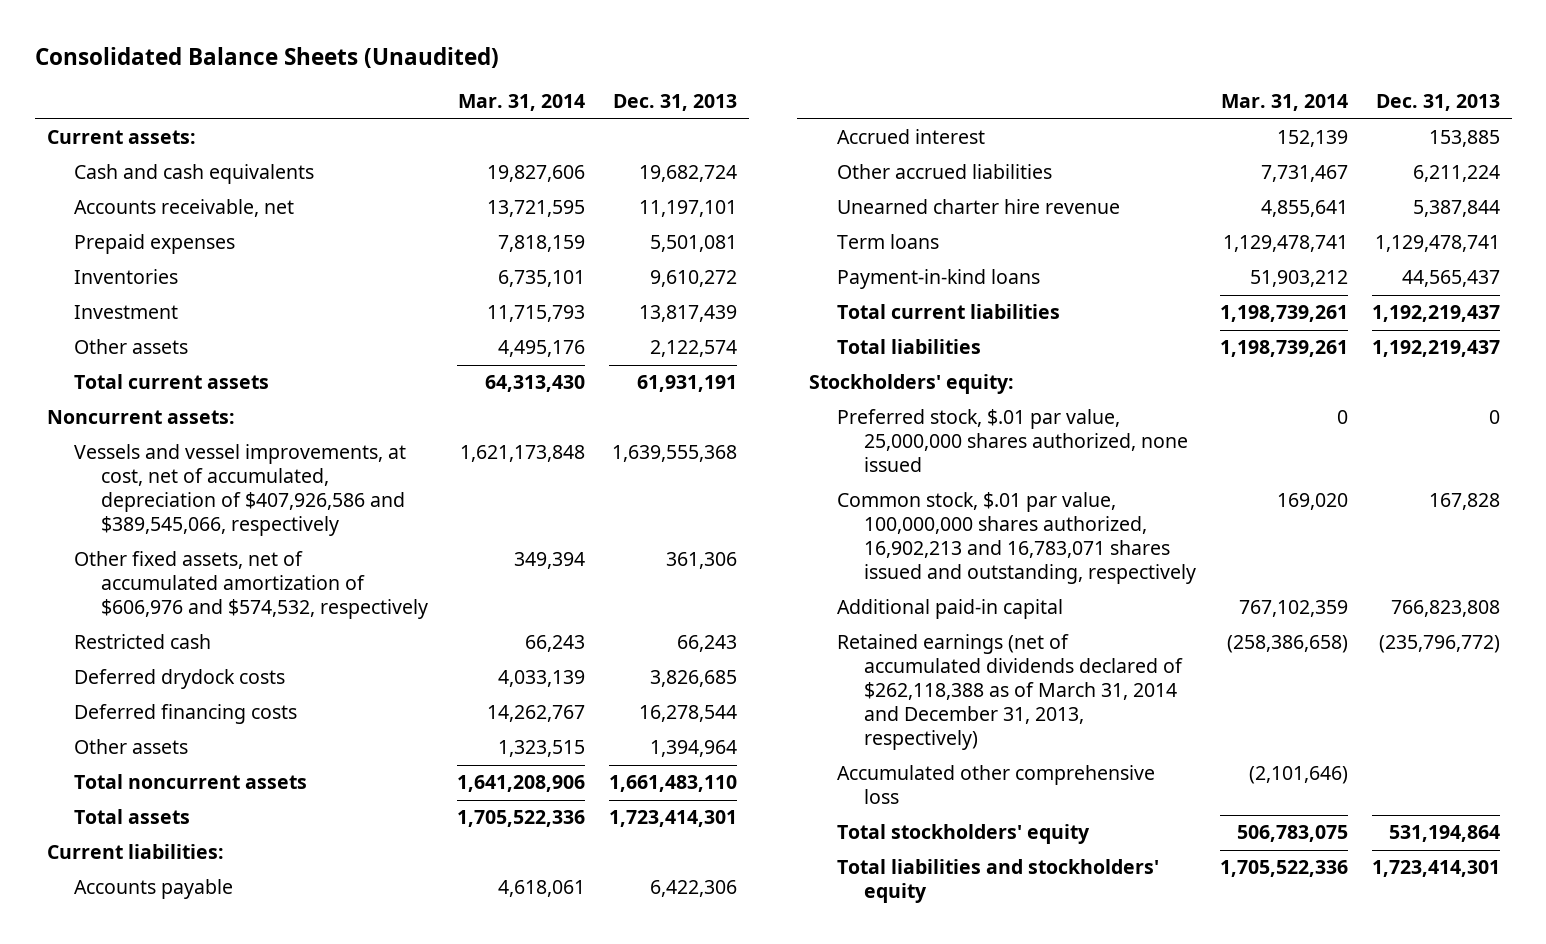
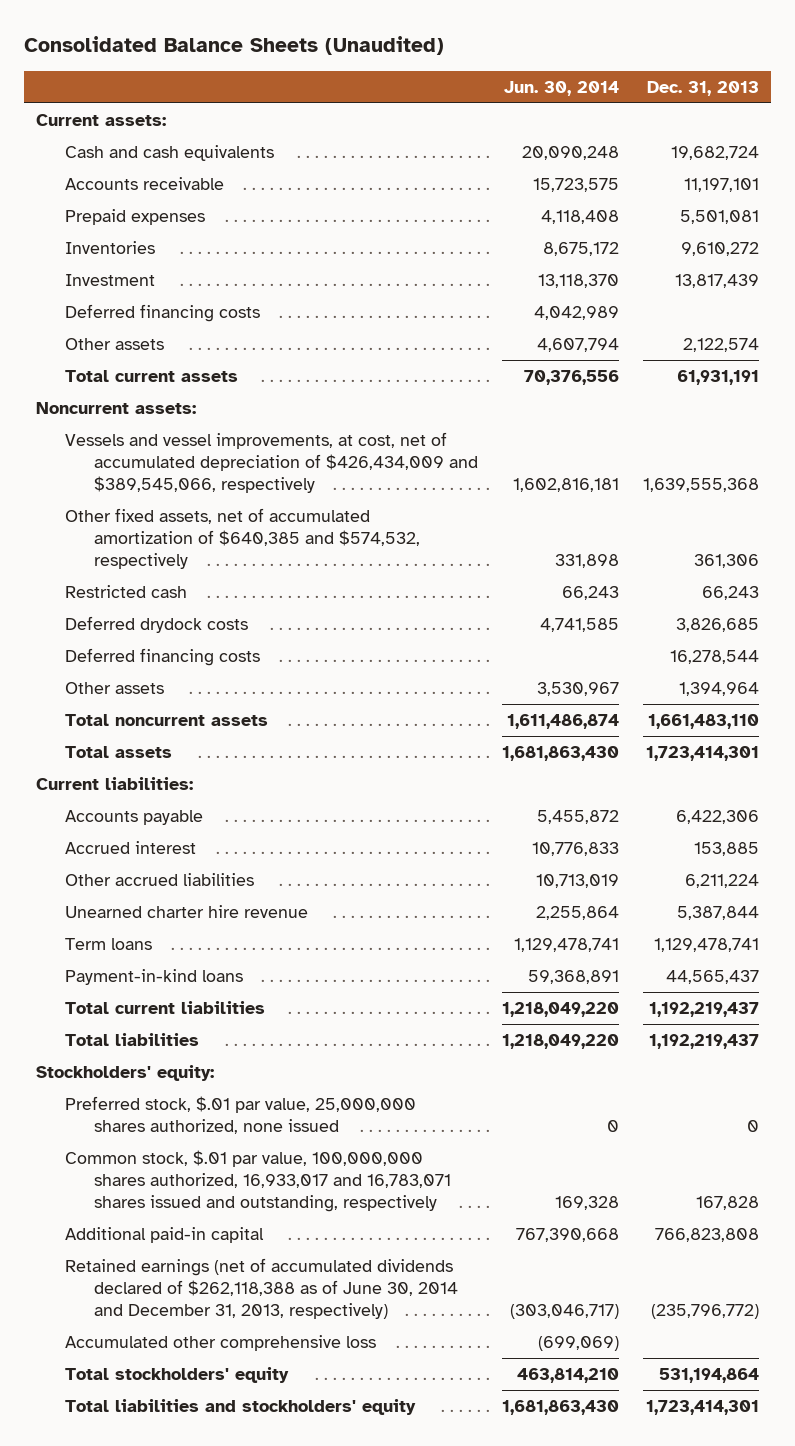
[458,94,586,112] Mar. 31, 2014 -> none
none -> [503,80,619,96] Jun. 30, 2014
[74,199,295,218] Accounts receivable, net -> [65,177,225,191] Accounts receivable
none -> [65,304,261,323] Deferred financing costs
[74,444,407,537] Vessels and vessel improvements, at cost, net of accumulated, depreciation of $407,926,586 and $389,545,066, respectively -> [65,432,478,494] Vessels and vessel improvements, at cost, net of accumulated depreciation of $426,434,009 and $389,545,066, respectively
[74,551,429,620] Other fixed assets, net of accumulated amortization of $606,976 and $574,532, respectively -> [65,508,420,570] Other fixed assets, net of accumulated amortization of $640,385 and $574,532, respectively
[836,492,1197,585] Common stock, $.01 par value, 100,000,000 shares authorized, 16,902,213 and 16,783,071 shares issued and outstanding, respectively -> [65,1150,451,1213] Common stock, $.01 par value, 100,000,000 shares authorized, 16,933,017 and 16,783,071 shares issued and outstanding, respectively
[836,634,1184,751] Retained earnings (net of accumulated dividends declared of $262,118,388 as of March 31, 2014 and December 31, 2013, respectively) -> [65,1258,458,1320] Retained earnings (net of accumulated dividends declared of $262,118,388 as of June 30, 2014 and December 31, 2013, respectively)

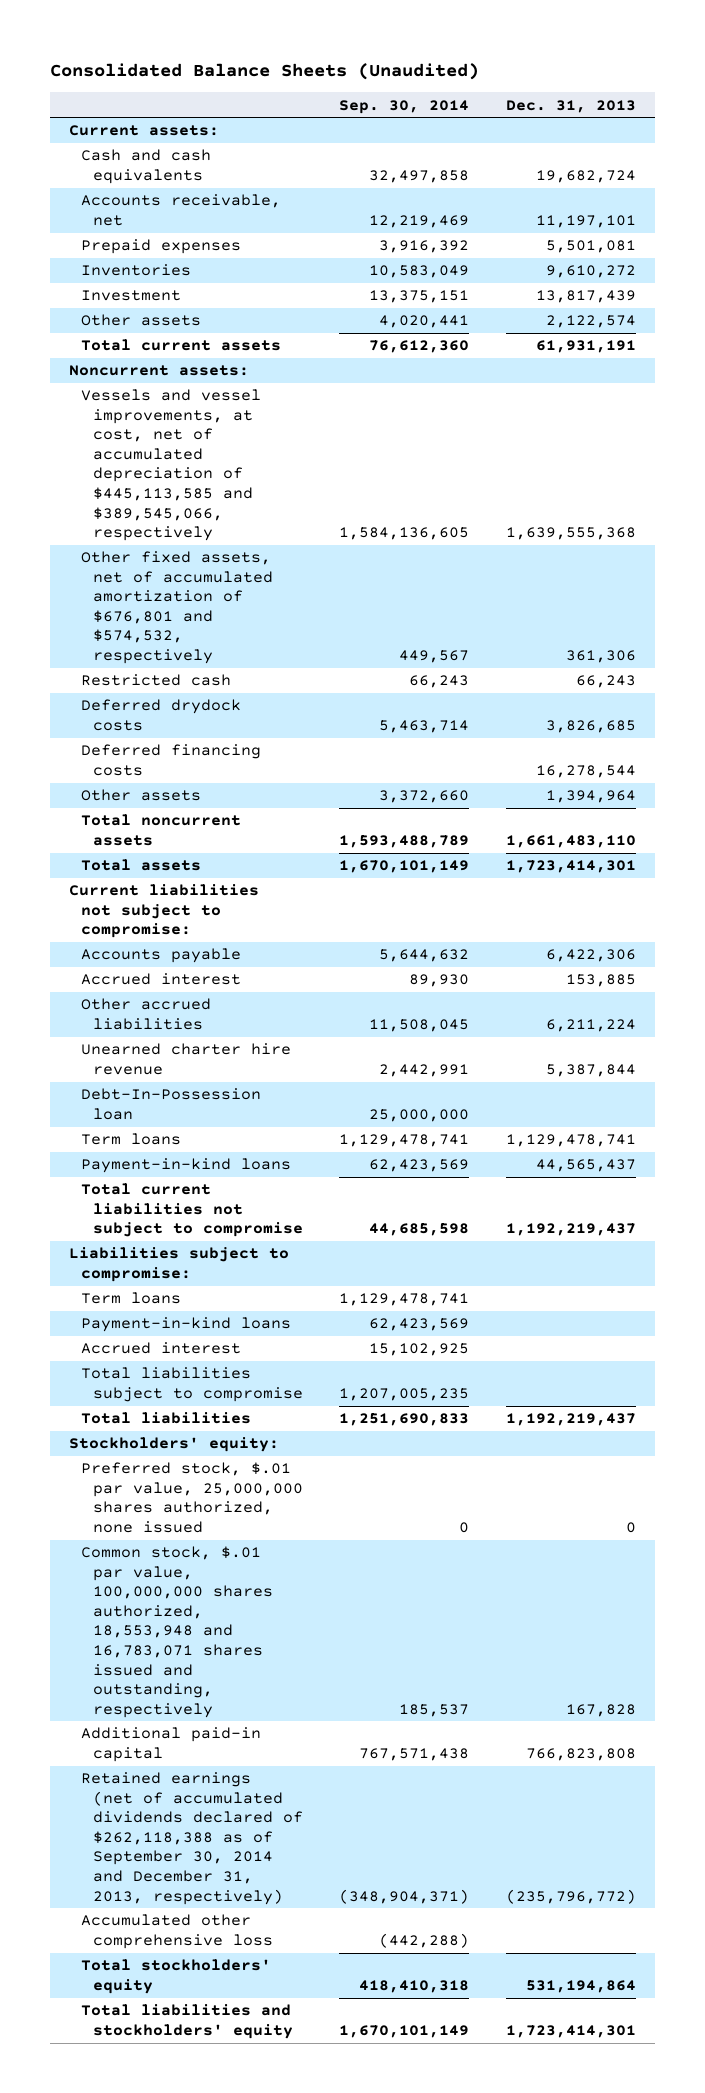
[503,80,619,96] Jun. 30, 2014 -> none
none -> [339,99,470,114] Sep. 30, 2014
[65,177,225,191] Accounts receivable -> [80,194,281,226] Accounts receivable, net
[65,304,261,323] Deferred financing costs -> none
[65,432,478,494] Vessels and vessel improvements, at cost, net of accumulated depreciation of $426,434,009 and $389,545,066, respectively -> [80,389,261,542] Vessels and vessel improvements, at cost, net of accumulated depreciation of $445,113,585 and $389,545,066, respectively
[65,508,420,570] Other fixed assets, net of accumulated amortization of $640,385 and $574,532, respectively -> [80,551,273,665] Other fixed assets, net of accumulated amortization of $676,801 and $574,532, respectively
[36,777,194,791] Current liabilities: -> none
none -> [68,884,259,939] Current liabilities not subject to compromise:
none -> [80,1088,261,1120] Debt-In-Possession loan
[65,1001,266,1015] Total current liabilities -> [80,1183,303,1238] Total current liabilities not subject to compromise
none -> [68,1247,289,1282] Liabilities subject to compromise:
none -> [80,1292,181,1305] Term loans
none -> [80,1317,291,1333] Payment-in-kind loans
none -> [80,1342,241,1355] Accrued interest
none -> [80,1367,303,1402] Total liabilities subject to compromise
[65,1150,451,1213] Common stock, $.01 par value, 100,000,000 shares authorized, 16,933,017 and 16,783,071 shares issued and outstanding, respectively -> [80,1546,273,1718] Common stock, $.01 par value, 100,000,000 shares authorized, 18,553,948 and 16,783,071 shares issued and outstanding, respectively
[65,1258,458,1320] Retained earnings (net of accumulated dividends declared of $262,118,388 as of June 30, 2014 and December 31, 2013, respectively) -> [80,1772,303,1905] Retained earnings (net of accumulated dividends declared of $262,118,388 as of September 30, 2014 and December 31, 2013, respectively)

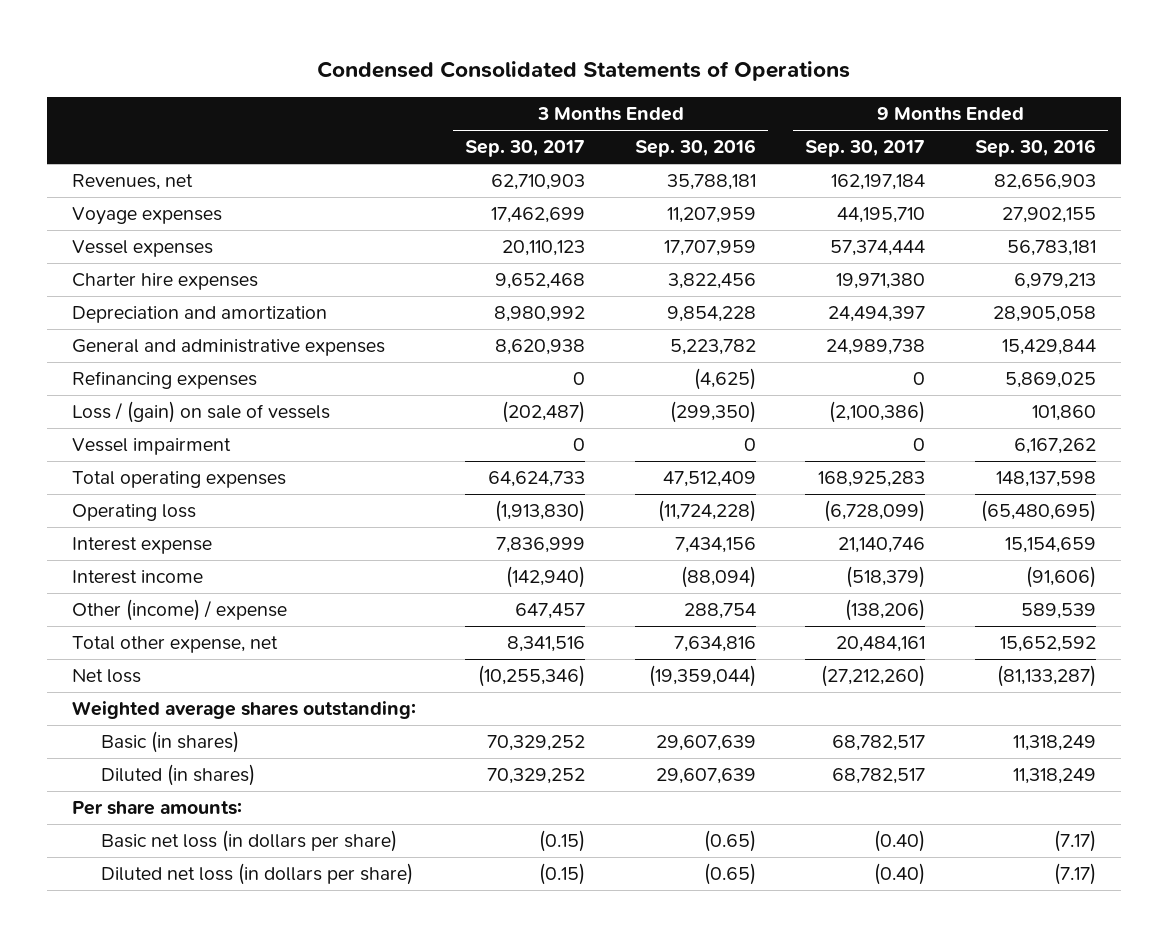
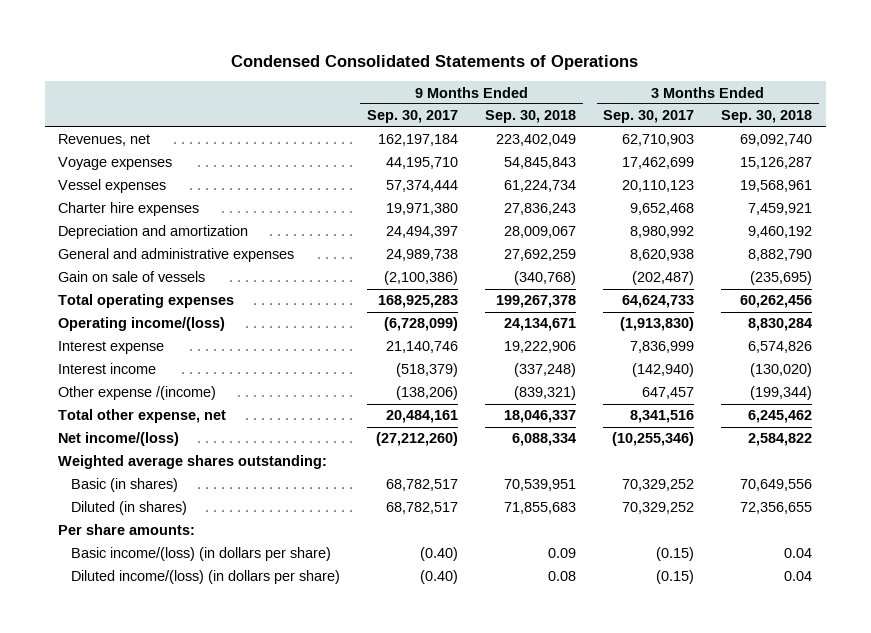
[634,139,756,158] Sep. 30, 2016 -> none
[974,139,1096,158] Sep. 30, 2016 -> none
none -> [485,110,577,124] Sep. 30, 2018
none -> [721,110,813,124] Sep. 30, 2018
[71,371,257,390] Refinancing expenses -> none
[71,438,231,456] Vessel impairment -> none
[71,401,330,424] Loss / (gain) on sale of vessels -> [58,271,206,283] Gain on sale of vessels
[71,504,196,522] Operating loss -> [58,317,226,332] Operating income/(loss)
[71,599,287,622] Other (income) / expense -> [58,386,217,401] Other expense /(income)
[71,669,141,684] Net loss -> [58,432,180,447] Net income/(loss)
[101,830,398,853] Basic net loss (in dollars per share) -> [70,547,331,562] Basic income/(loss) (in dollars per share)
[101,863,414,886] Diluted net loss (in dollars per share) -> [70,570,340,585] Diluted income/(loss) (in dollars per share)

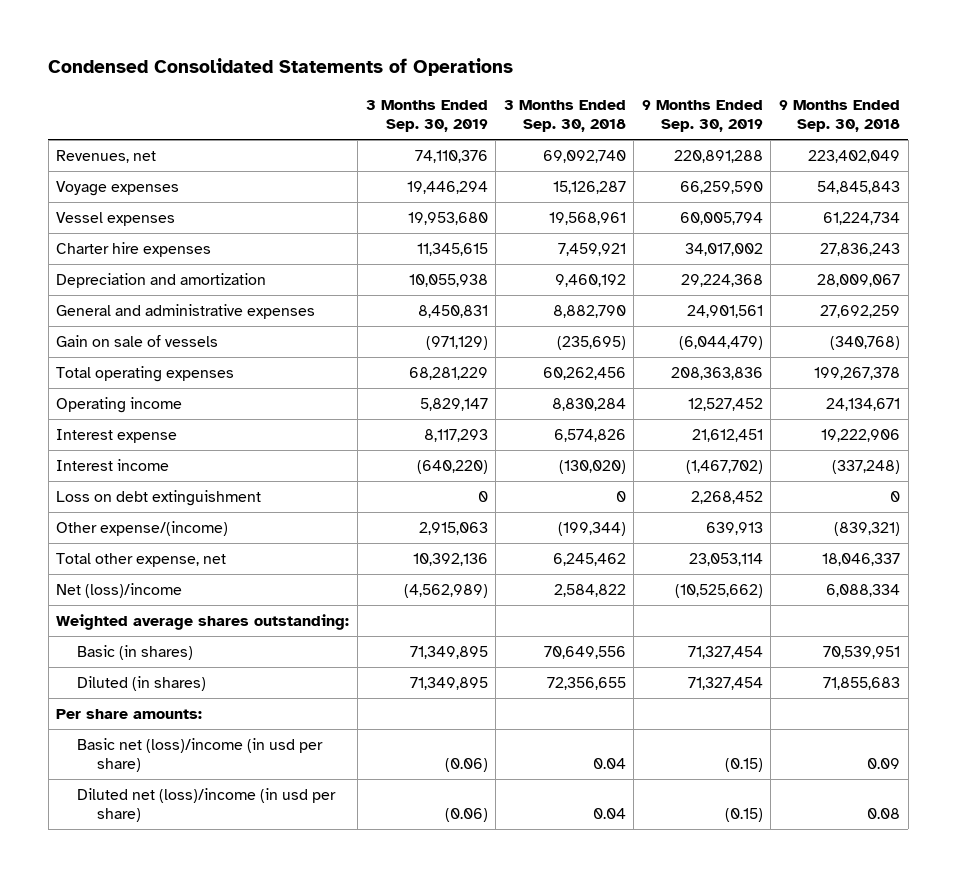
[366,110,458,124] Sep. 30, 2017 -> none
[603,110,695,124] Sep. 30, 2017 -> none
none -> [365,99,488,133] 3 Months Ended Sep. 30, 2019
none -> [641,99,763,133] 9 Months Ended Sep. 30, 2019
[58,317,226,332] Operating income/(loss) -> [56,396,183,413] Operating income
none -> [56,489,262,506] Loss on debt extinguishment
[58,386,217,401] Other expense /(income) -> [56,520,229,536] Other expense/(income)
[58,432,180,447] Net income/(loss) -> [56,582,183,598] Net (loss)/income
[70,547,331,562] Basic income/(loss) (in dollars per share) -> [76,737,323,773] Basic net (loss)/income (in usd per share)
[70,570,340,585] Diluted income/(loss) (in dollars per share) -> [76,787,336,823] Diluted net (loss)/income (in usd per share)

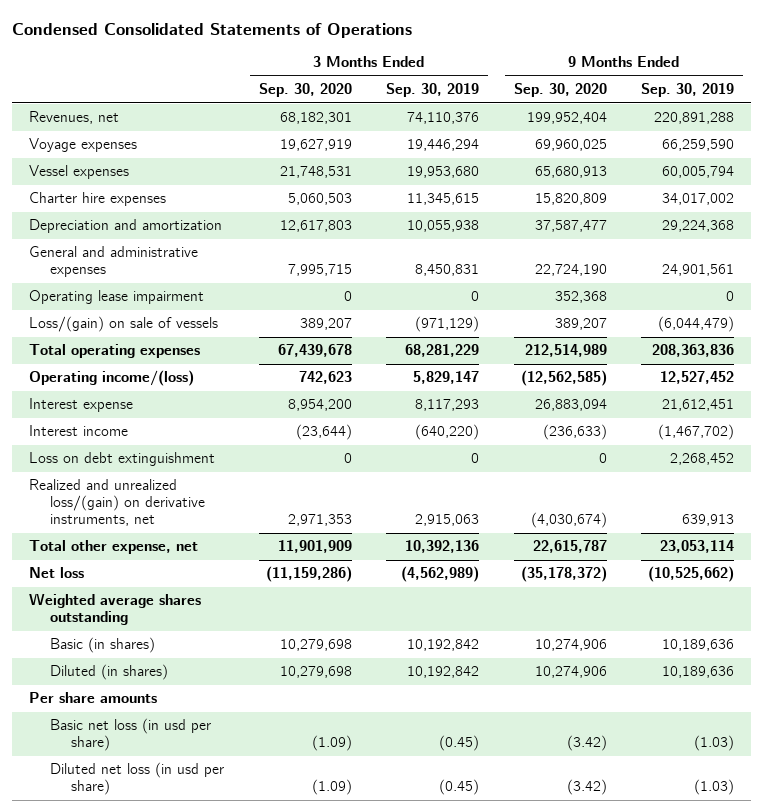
[503,99,626,133] 3 Months Ended Sep. 30, 2018 -> none
[779,99,901,133] 9 Months Ended Sep. 30, 2018 -> none
none -> [258,83,352,98] Sep. 30, 2020
none -> [513,83,607,98] Sep. 30, 2020
none -> [29,290,205,305] Operating lease impairment
[56,334,219,347] Gain on sale of vessels -> [29,316,219,333] Loss/(gain) on sale of vessels
[56,396,183,413] Operating income -> [29,370,195,387] Operating income/(loss)
[56,520,229,536] Other expense/(income) -> [29,479,206,527] Realized and unrealized loss/(gain) on derivative instruments, net
[56,582,183,598] Net (loss)/income -> [29,567,85,579] Net loss
[56,613,350,630] Weighted average shares outstanding: -> [29,593,202,626] Weighted average shares outstanding
[409,645,488,659] 71,349,895 -> [407,639,480,652] 10,192,842
[687,645,763,659] 71,327,454 -> [662,639,735,652] 10,189,636
[409,676,488,690] 71,349,895 -> [407,666,480,679] 10,192,842
[687,676,763,690] 71,327,454 -> [662,666,735,679] 10,189,636
[56,708,203,719] Per share amounts: -> [29,692,158,704] Per share amounts
[76,737,323,773] Basic net (loss)/income (in usd per share) -> [50,718,212,752] Basic net loss (in usd per share)
[444,758,488,773] (0.06) -> [439,735,480,752] (0.45)
[724,758,763,773] (0.15) -> [694,735,735,752] (1.03)
[76,787,336,823] Diluted net (loss)/income (in usd per share) -> [50,762,225,796] Diluted net loss (in usd per share)
[444,808,488,823] (0.06) -> [439,779,480,796] (0.45)
[724,808,763,823] (0.15) -> [694,779,735,796] (1.03)

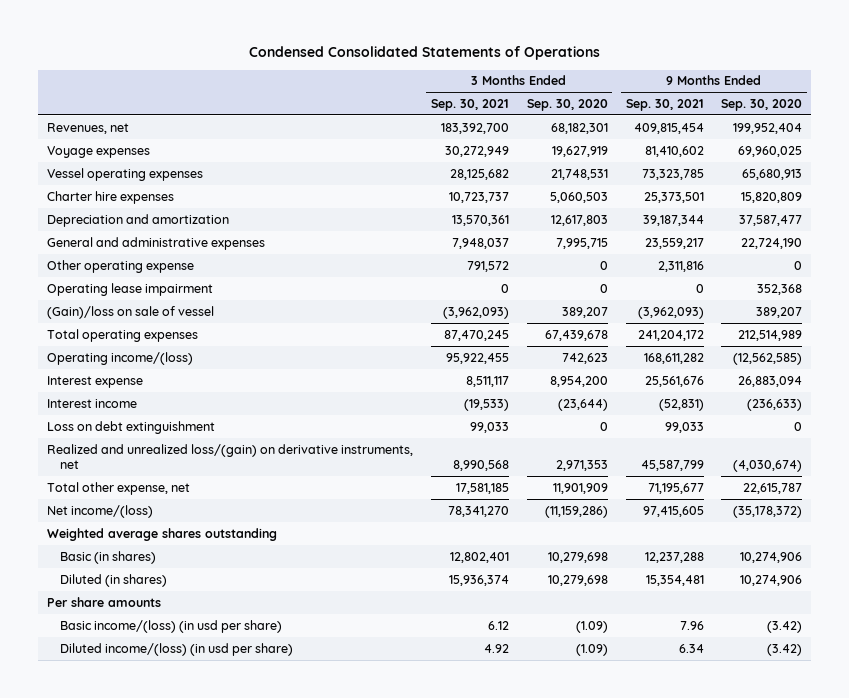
[386,83,480,98] Sep. 30, 2019 -> none
[641,83,735,98] Sep. 30, 2019 -> none
none -> [430,98,509,111] Sep. 30, 2021
none -> [625,98,704,111] Sep. 30, 2021
[29,165,130,180] Vessel expenses -> [47,167,204,181] Vessel operating expenses
none -> [47,259,195,273] Other operating expense
[29,316,219,333] Loss/(gain) on sale of vessels -> [47,305,215,319] (Gain)/loss on sale of vessel
[29,567,85,579] Net loss -> [47,504,154,518] Net income/(loss)
[50,718,212,752] Basic net loss (in usd per share) -> [59,619,282,633] Basic income/(loss) (in usd per share)
[50,762,225,796] Diluted net loss (in usd per share) -> [59,642,293,656] Diluted income/(loss) (in usd per share)

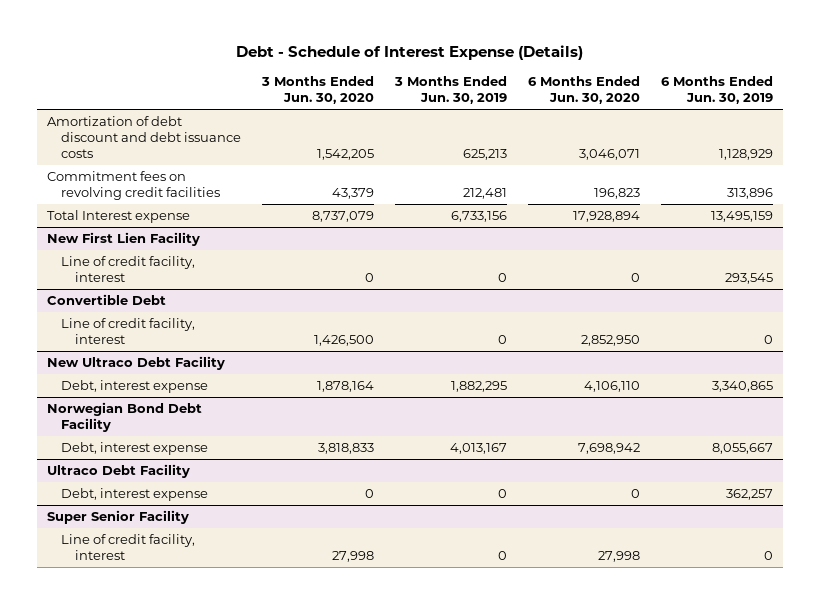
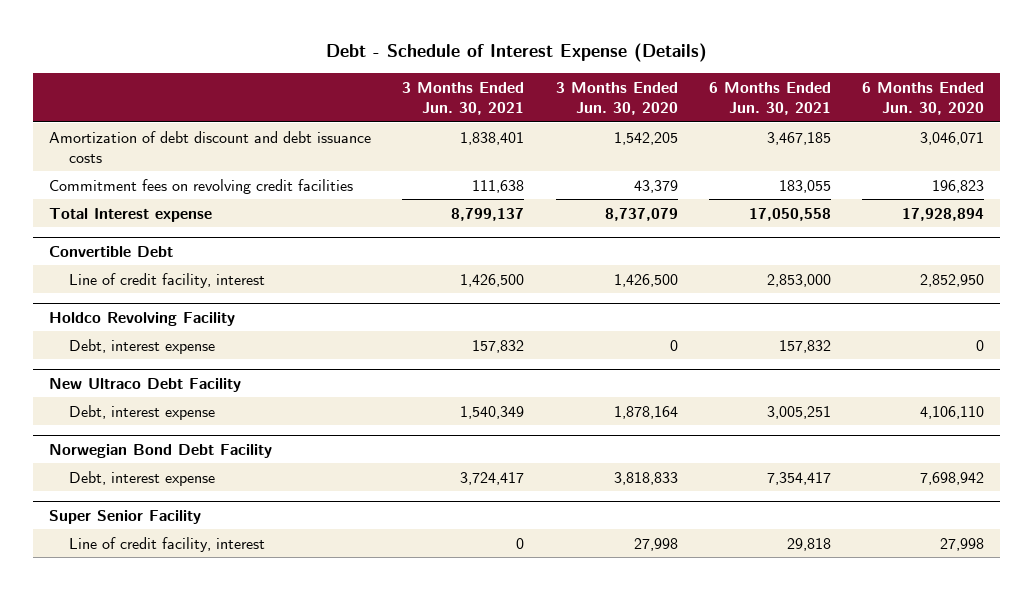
[393,76,507,105] 3 Months Ended Jun. 30, 2019 -> none
[660,76,773,105] 6 Months Ended Jun. 30, 2019 -> none
none -> [402,81,525,115] 3 Months Ended Jun. 30, 2021
none -> [709,81,832,115] 6 Months Ended Jun. 30, 2021
[47,232,201,247] New First Lien Facility -> none
[61,256,196,282] Line of credit facility, interest -> none
none -> [48,311,235,326] Holdco Revolving Facility
none -> [68,338,215,354] Debt, interest expense
[47,464,191,479] Ultraco Debt Facility -> none
[61,488,209,502] Debt, interest expense -> none

